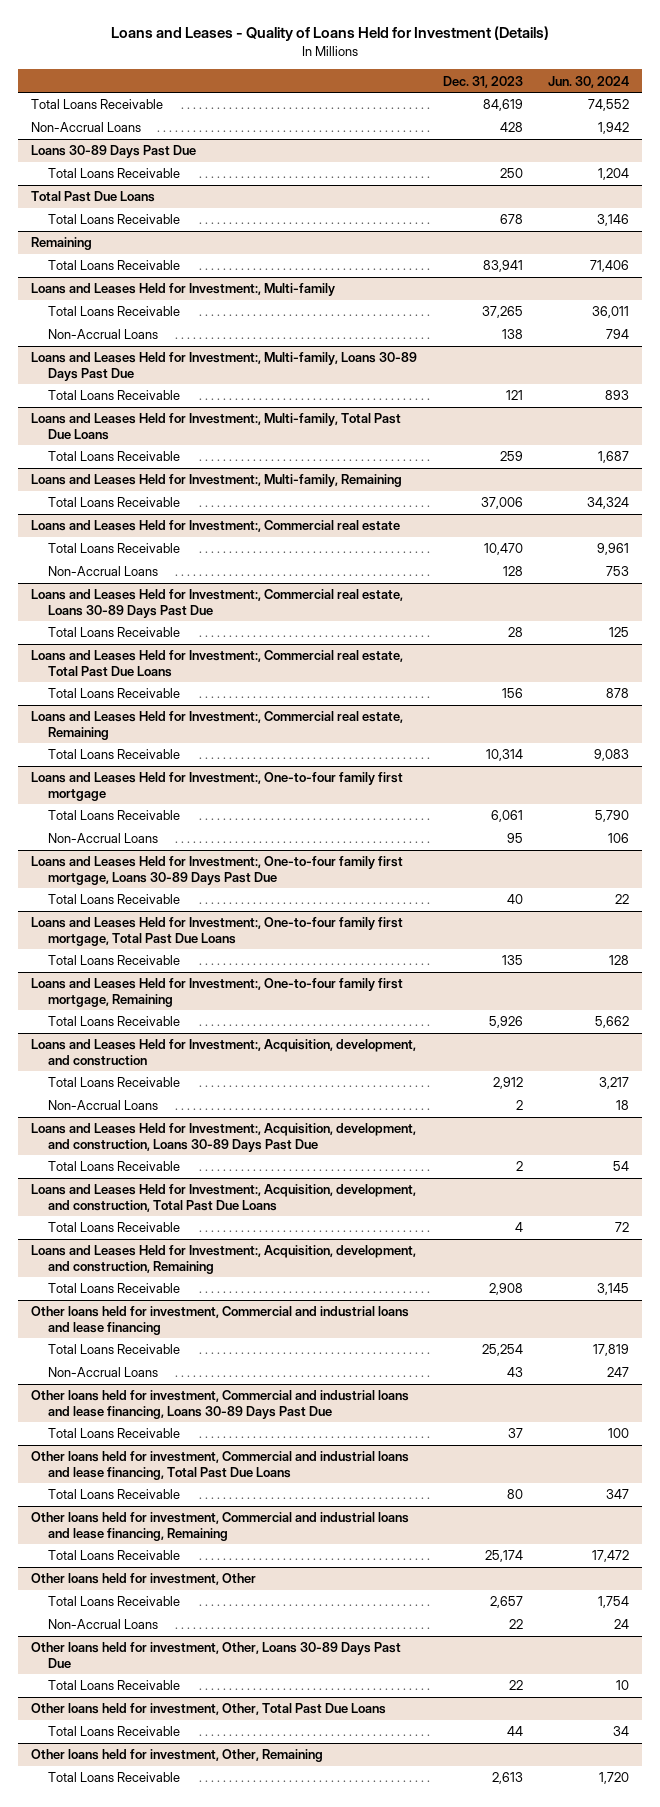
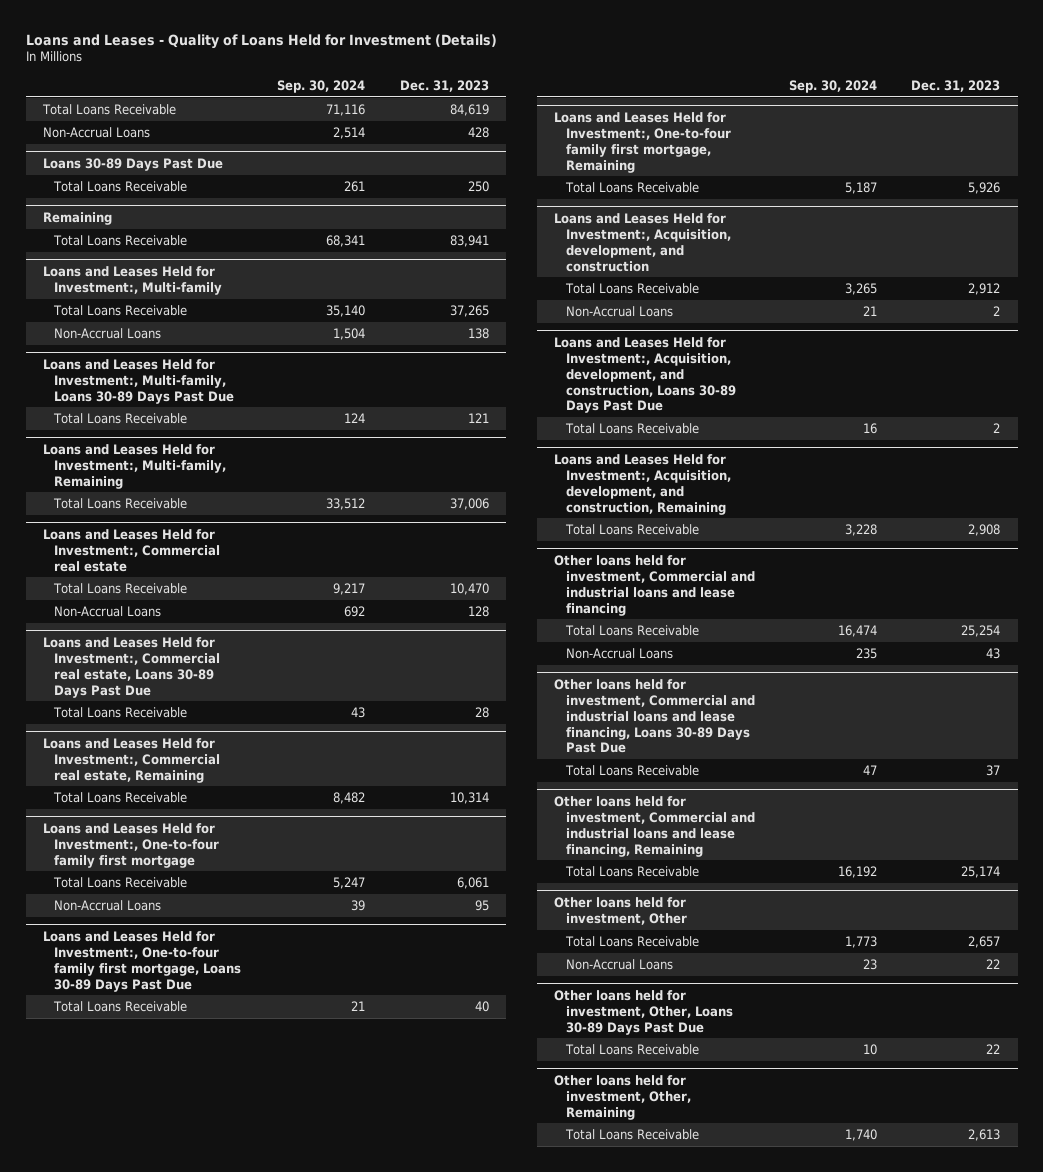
[548,75,630,88] Jun. 30, 2024 -> none
none -> [277,79,366,93] Sep. 30, 2024
[30,191,155,203] Total Past Due Loans -> none
[47,214,180,225] Total Loans Receivable -> none
[30,413,401,440] Loans and Leases Held for Investment:, Multi-family, Total Past Due Loans -> none
[47,451,180,462] Total Loans Receivable -> none
[30,650,403,677] Loans and Leases Held for Investment:, Commercial real estate, Total Past Due Loans -> none
[47,688,180,699] Total Loans Receivable -> none
[30,917,403,946] Loans and Leases Held for Investment:, One-to-four family first mortgage, Total Past Due Loans -> none
[47,955,180,966] Total Loans Receivable -> none
[30,1184,416,1212] Loans and Leases Held for Investment:, Acquisition, development, and construction, Total Past Due Loans -> none
[47,1222,180,1233] Total Loans Receivable -> none
[30,1451,409,1480] Other loans held for investment, Commercial and industrial loans and lease financing, Total Past Due Loans -> none
[47,1489,180,1500] Total Loans Receivable -> none
[30,1703,386,1716] Other loans held for investment, Other, Total Past Due Loans -> none
[47,1726,180,1737] Total Loans Receivable -> none

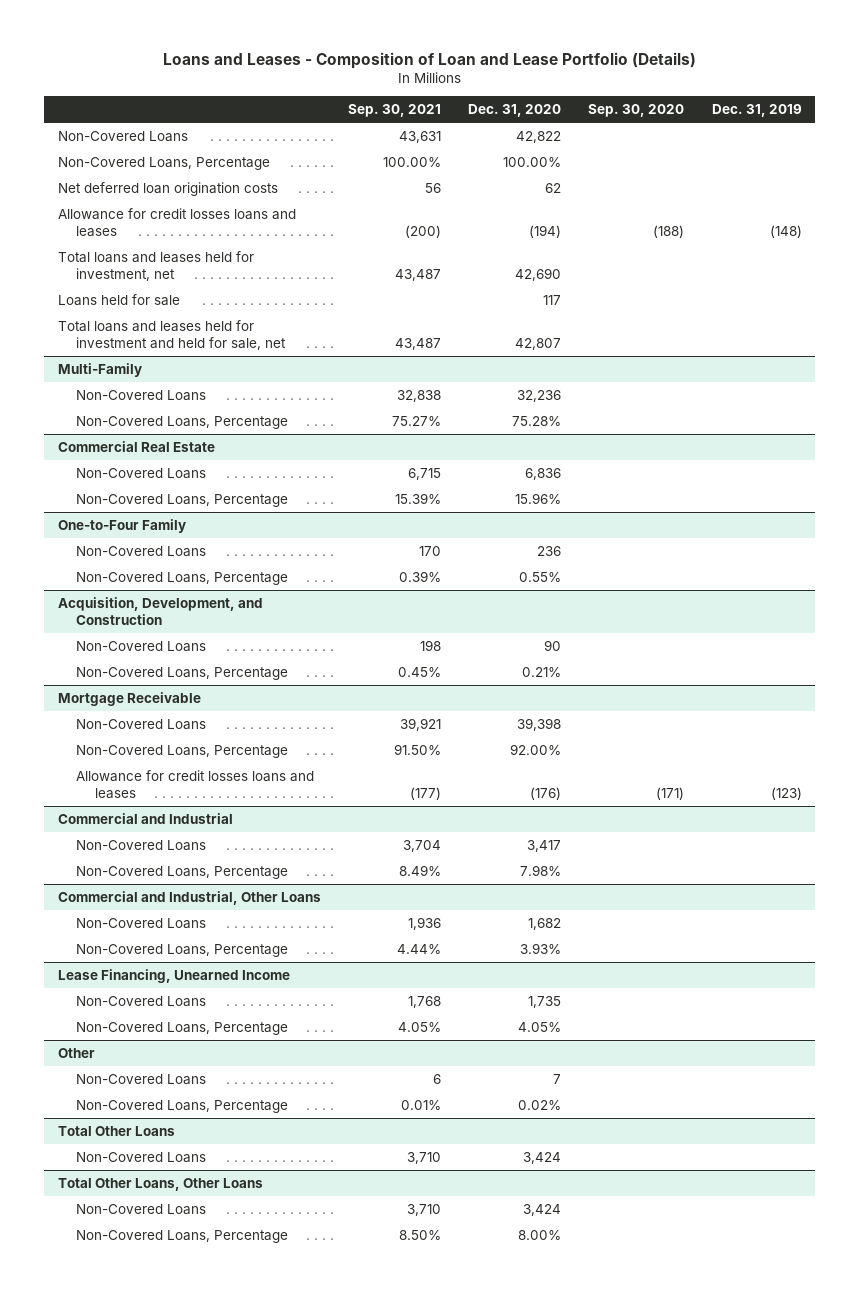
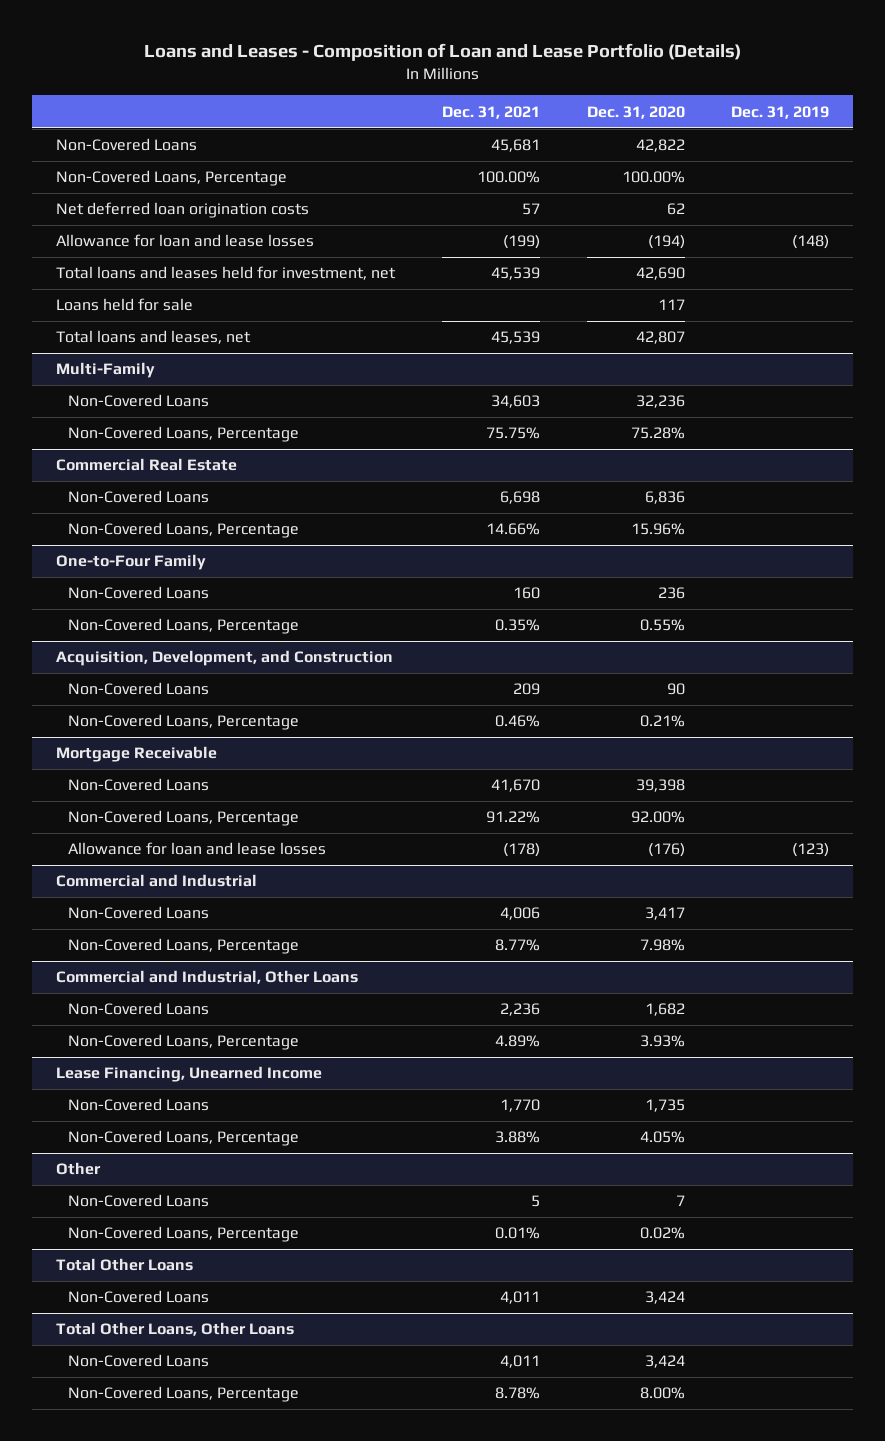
[347,104,441,118] Sep. 30, 2021 -> none
[588,104,685,118] Sep. 30, 2020 -> none
none -> [441,105,540,119] Dec. 31, 2021
[57,207,296,238] Allowance for credit losses loans and leases -> [55,234,314,248] Allowance for loan and lease losses
[57,319,287,351] Total loans and leases held for investment and held for sale, net -> [55,330,251,345] Total loans and leases, net
[76,769,315,800] Allowance for credit losses loans and leases -> [68,842,327,856] Allowance for loan and lease losses

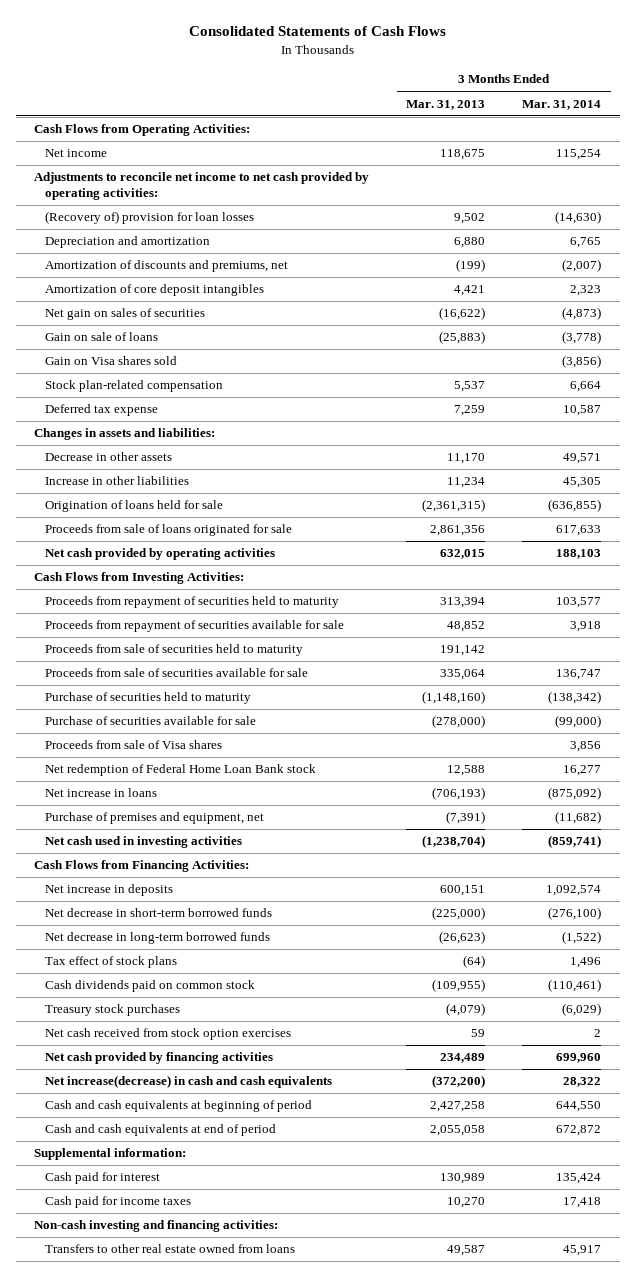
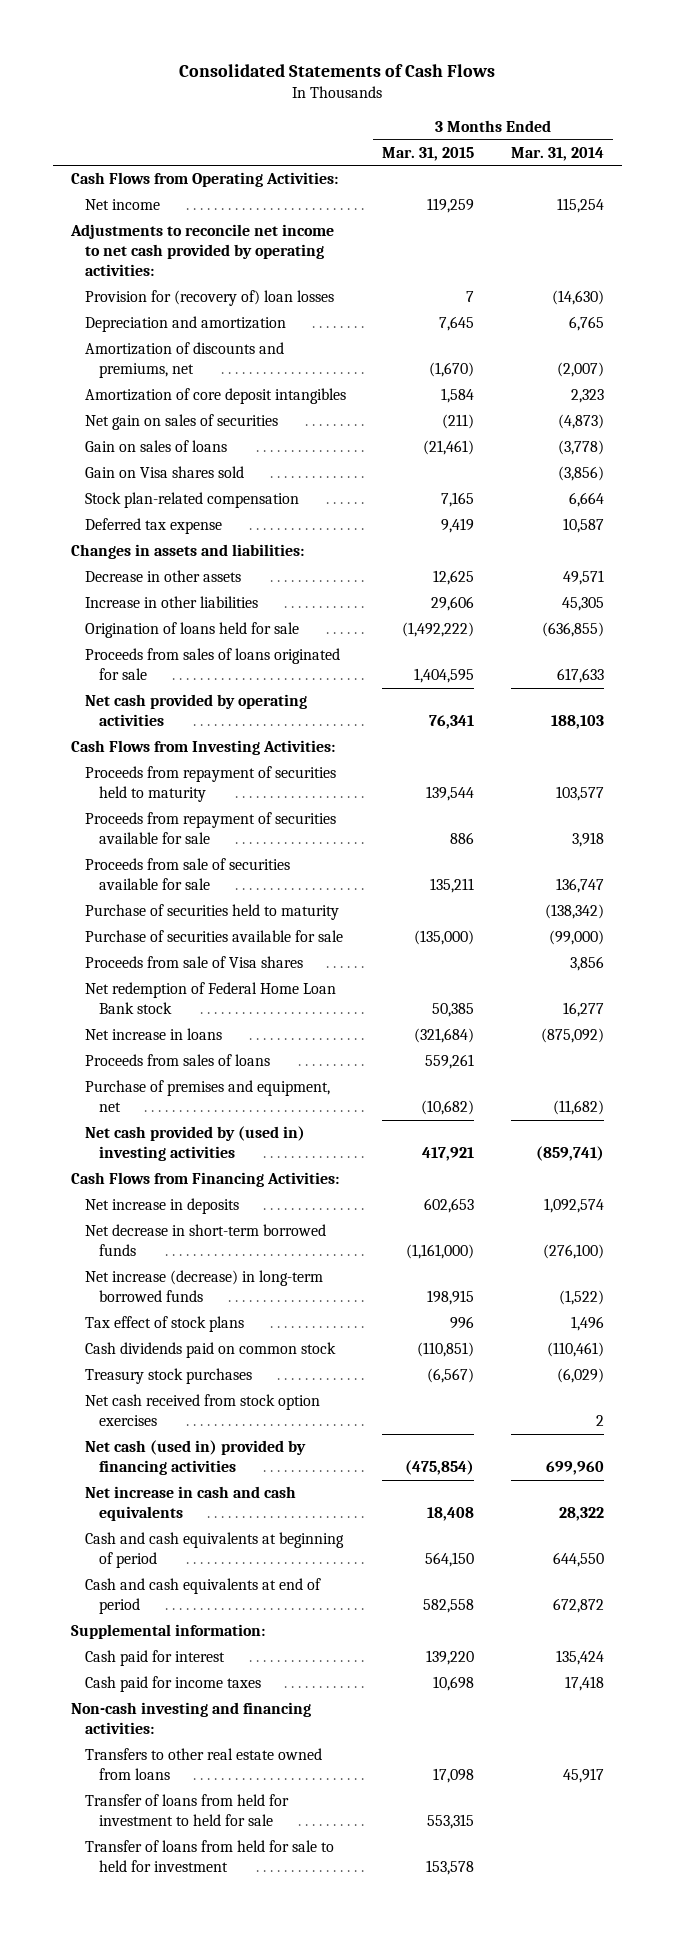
[406,99,486,110] Mar. 31, 2013 -> none
none -> [382,146,475,161] Mar. 31, 2015
[45,211,255,225] (Recovery of) provision for loan losses -> [84,290,334,307] Provision for (recovery of) loan losses
[45,332,159,342] Gain on sale of loans -> [84,440,227,453] Gain on sales of loans
[45,524,293,537] Proceeds from sale of loans originated for sale -> [84,648,340,681] Proceeds from sales of loans originated for sale
[45,644,304,657] Proceeds from sale of securities held to maturity -> none
none -> [84,1054,270,1067] Proceeds from sales of loans
[45,836,243,849] Net cash used in investing activities -> [84,1126,305,1162] Net cash provided by (used in) investing activities
[45,932,271,945] Net decrease in long-term borrowed funds -> [84,1270,323,1303] Net increase (decrease) in long-term borrowed funds
[45,1052,274,1065] Net cash provided by financing activities -> [84,1440,306,1476] Net cash (used in) provided by financing activities
[45,1075,333,1089] Net increase(decrease) in cash and cash equivalents -> [84,1486,296,1522] Net increase in cash and cash equivalents
none -> [84,1794,289,1827] Transfer of loans from held for investment to held for sale
none -> [84,1840,334,1873] Transfer of loans from held for sale to held for investment

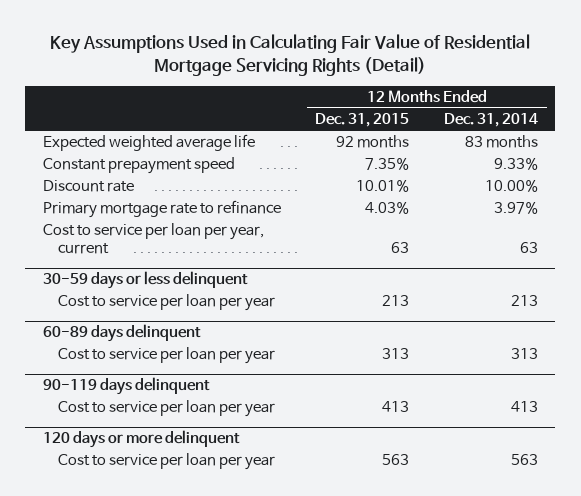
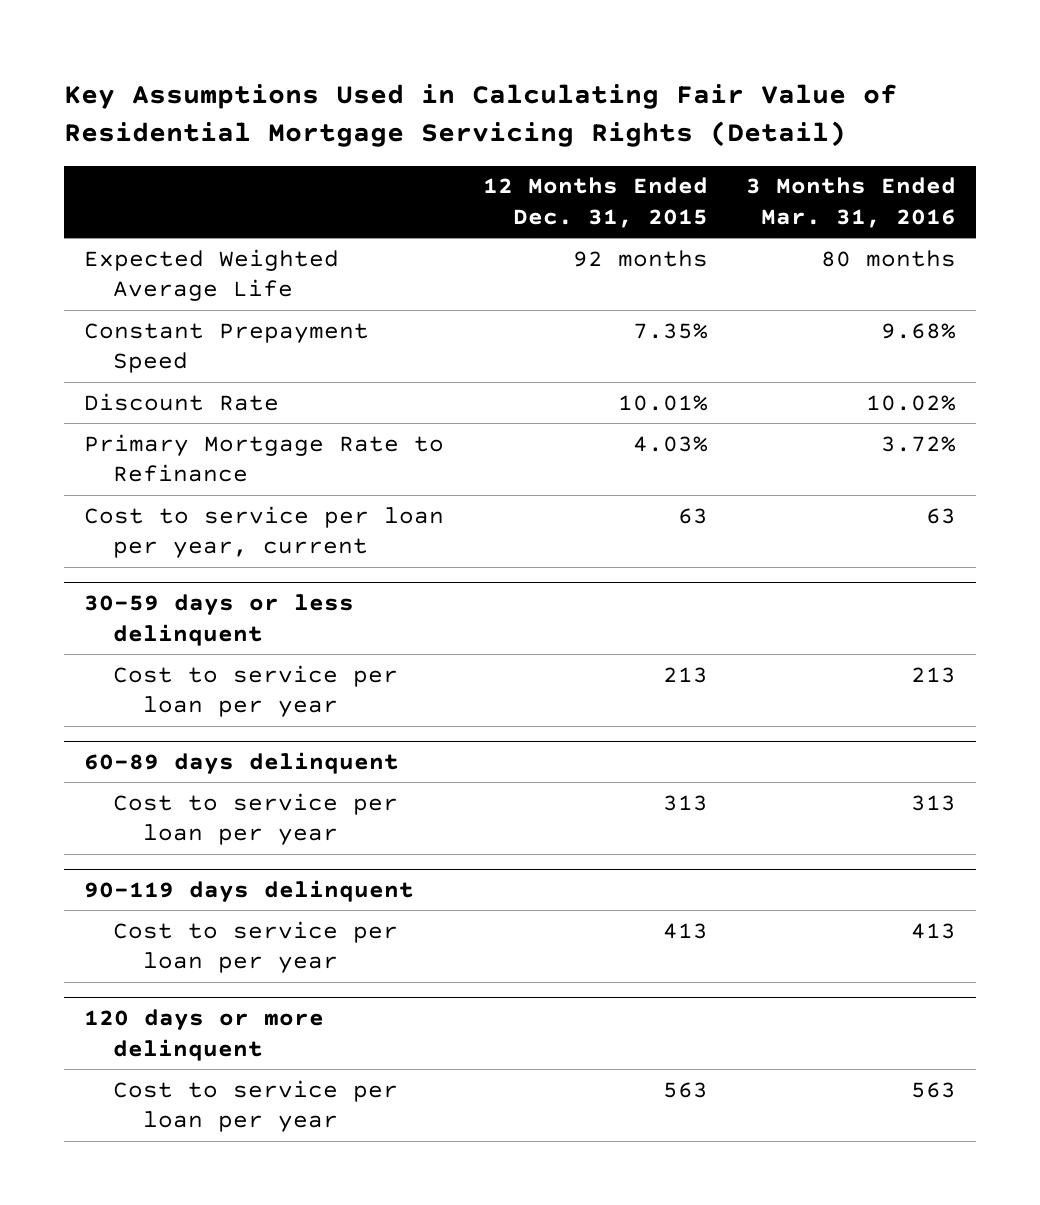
[443,113,538,128] Dec. 31, 2014 -> none
none -> [746,177,957,229] 3 Months Ended Mar. 31, 2016
[42,134,255,152] Expected weighted average life -> [83,248,339,302] Expected Weighted Average Life
[42,157,235,175] Constant prepayment speed -> [83,322,369,374] Constant Prepayment Speed
[42,180,134,193] Discount rate -> [83,392,279,411] Discount Rate
[42,200,281,219] Primary mortgage rate to refinance -> [83,433,444,483] Primary Mortgage Rate to Refinance

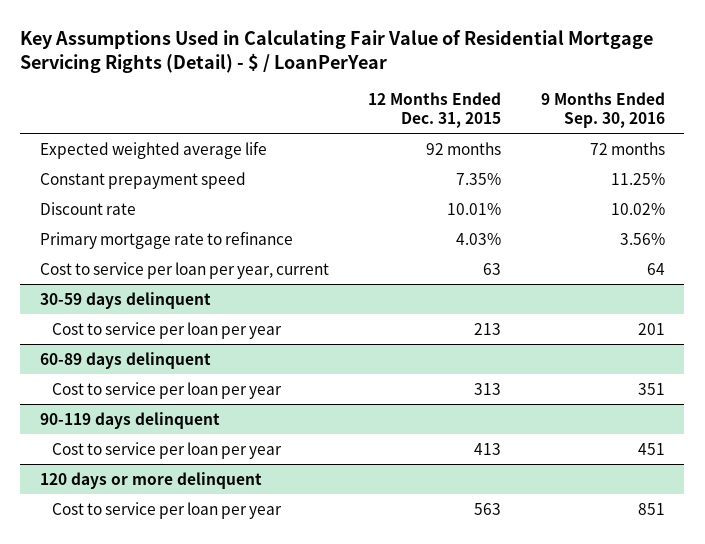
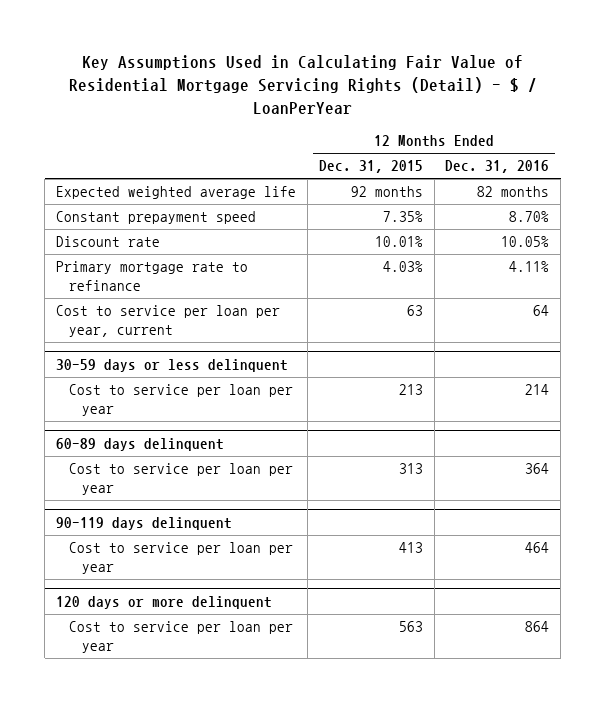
[540,92,665,129] 9 Months Ended Sep. 30, 2016 -> none
none -> [445,160,550,174] Dec. 31, 2016
[39,291,211,309] 30-59 days delinquent -> [55,358,288,372] 30-59 days or less delinquent

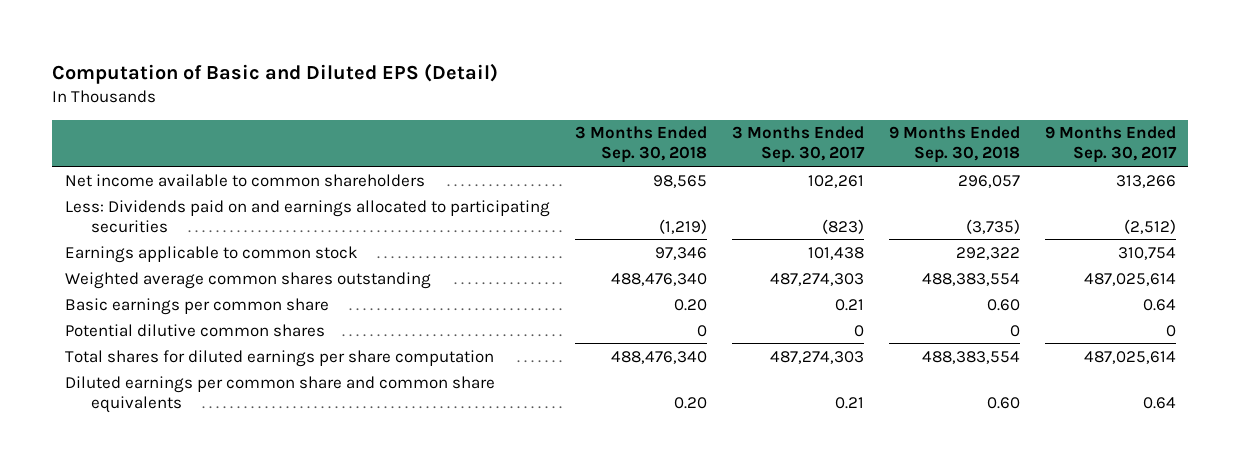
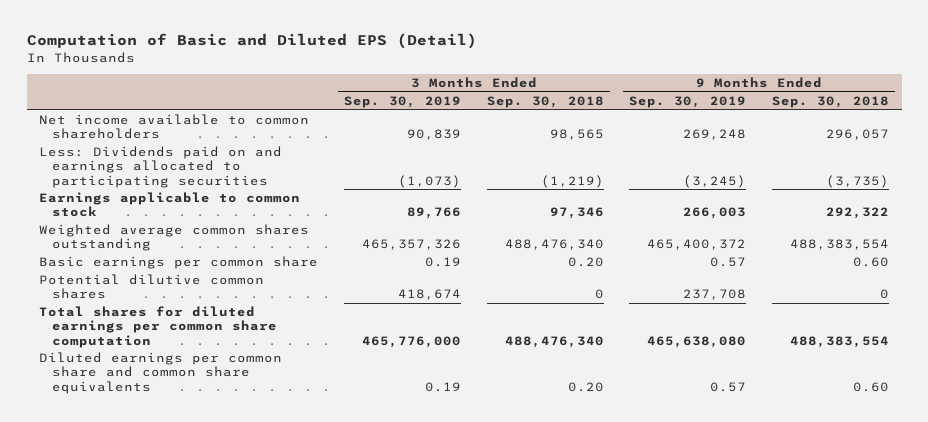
[731,126,865,164] 3 Months Ended Sep. 30, 2017 -> none
[1044,126,1177,164] 9 Months Ended Sep. 30, 2017 -> none
none -> [343,95,461,108] Sep. 30, 2019
none -> [629,95,747,108] Sep. 30, 2019
[64,349,494,367] Total shares for diluted earnings per share computation -> [39,306,278,348] Total shares for diluted earnings per common share computation

